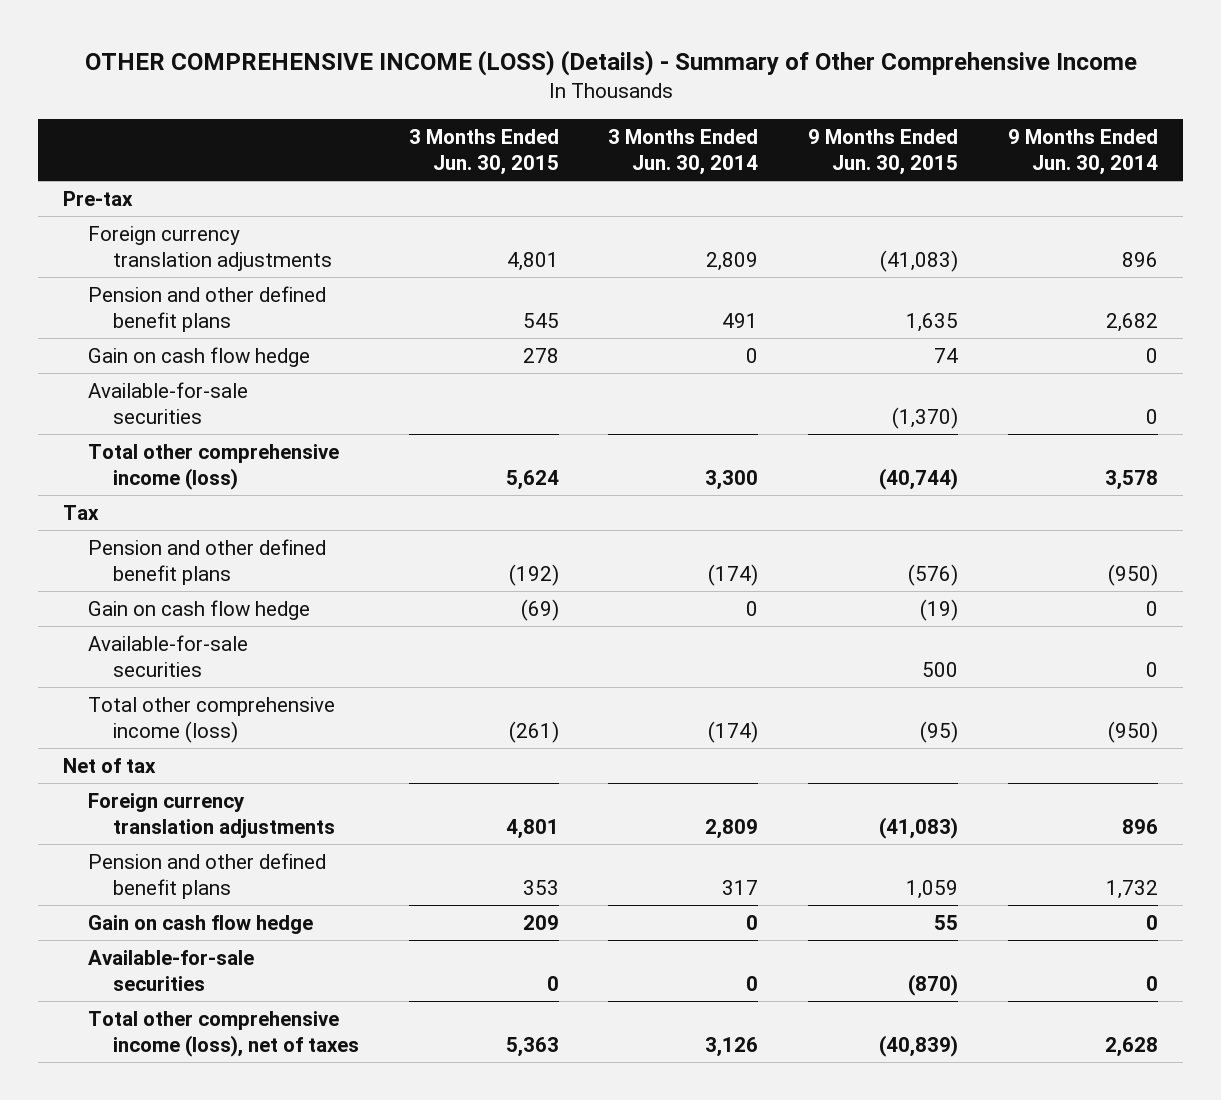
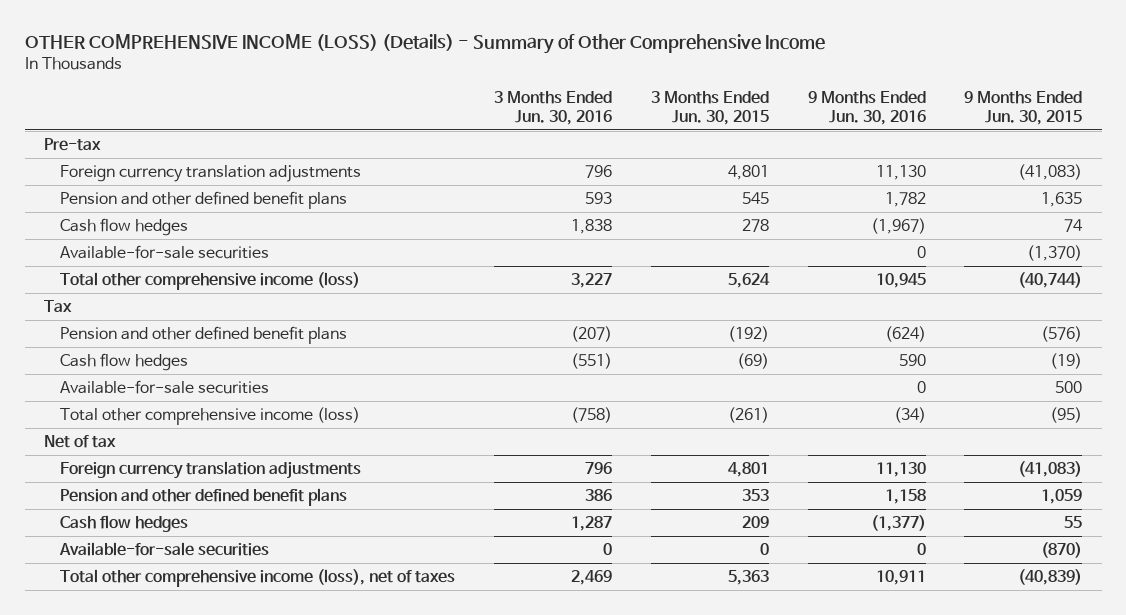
[608,128,759,176] 3 Months Ended Jun. 30, 2014 -> none
[1007,128,1158,176] 9 Months Ended Jun. 30, 2014 -> none
none -> [494,91,613,125] 3 Months Ended Jun. 30, 2016
none -> [807,91,926,125] 9 Months Ended Jun. 30, 2016
[88,346,311,367] Gain on cash flow hedge -> [60,218,189,237] Cash flow hedges
[88,599,311,620] Gain on cash flow hedge -> [60,353,189,372] Cash flow hedges
[88,914,314,934] Gain on cash flow hedge -> [60,515,189,533] Cash flow hedges

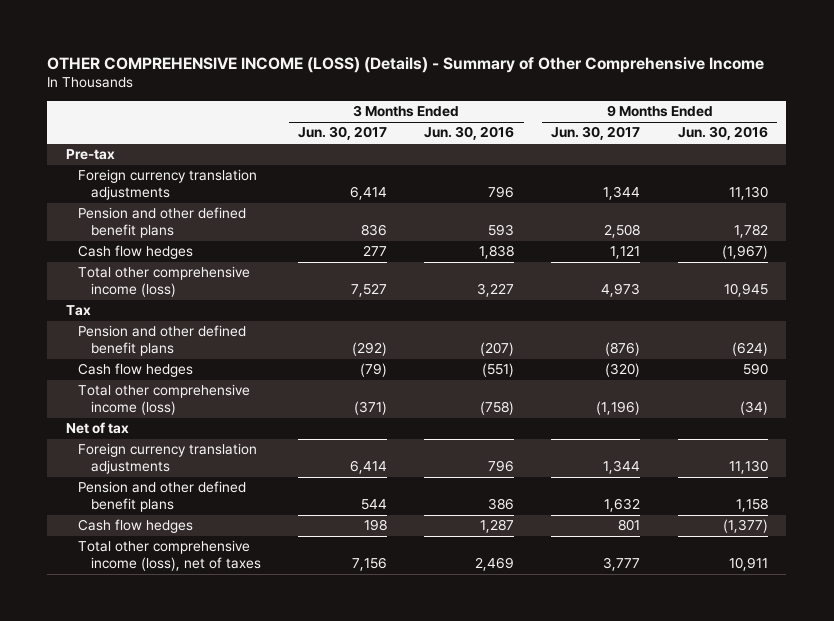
[650,91,769,125] 3 Months Ended Jun. 30, 2015 -> none
[964,91,1083,125] 9 Months Ended Jun. 30, 2015 -> none
none -> [298,126,388,141] Jun. 30, 2017
none -> [551,126,641,141] Jun. 30, 2017
[60,245,270,260] Available-for-sale securities -> none
[60,380,270,395] Available-for-sale securities -> none
[59,542,270,557] Available-for-sale securities -> none

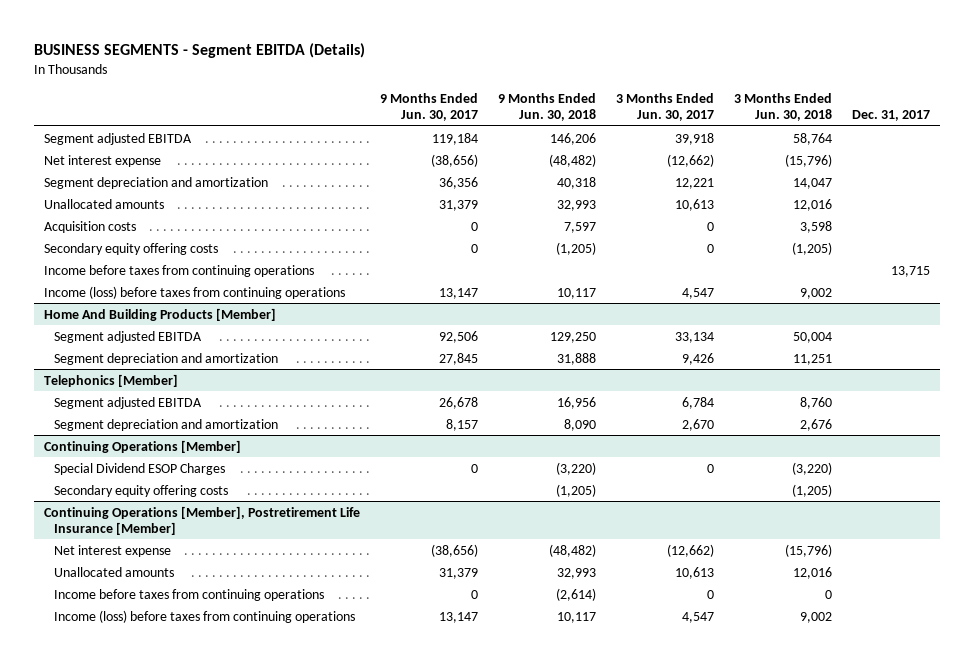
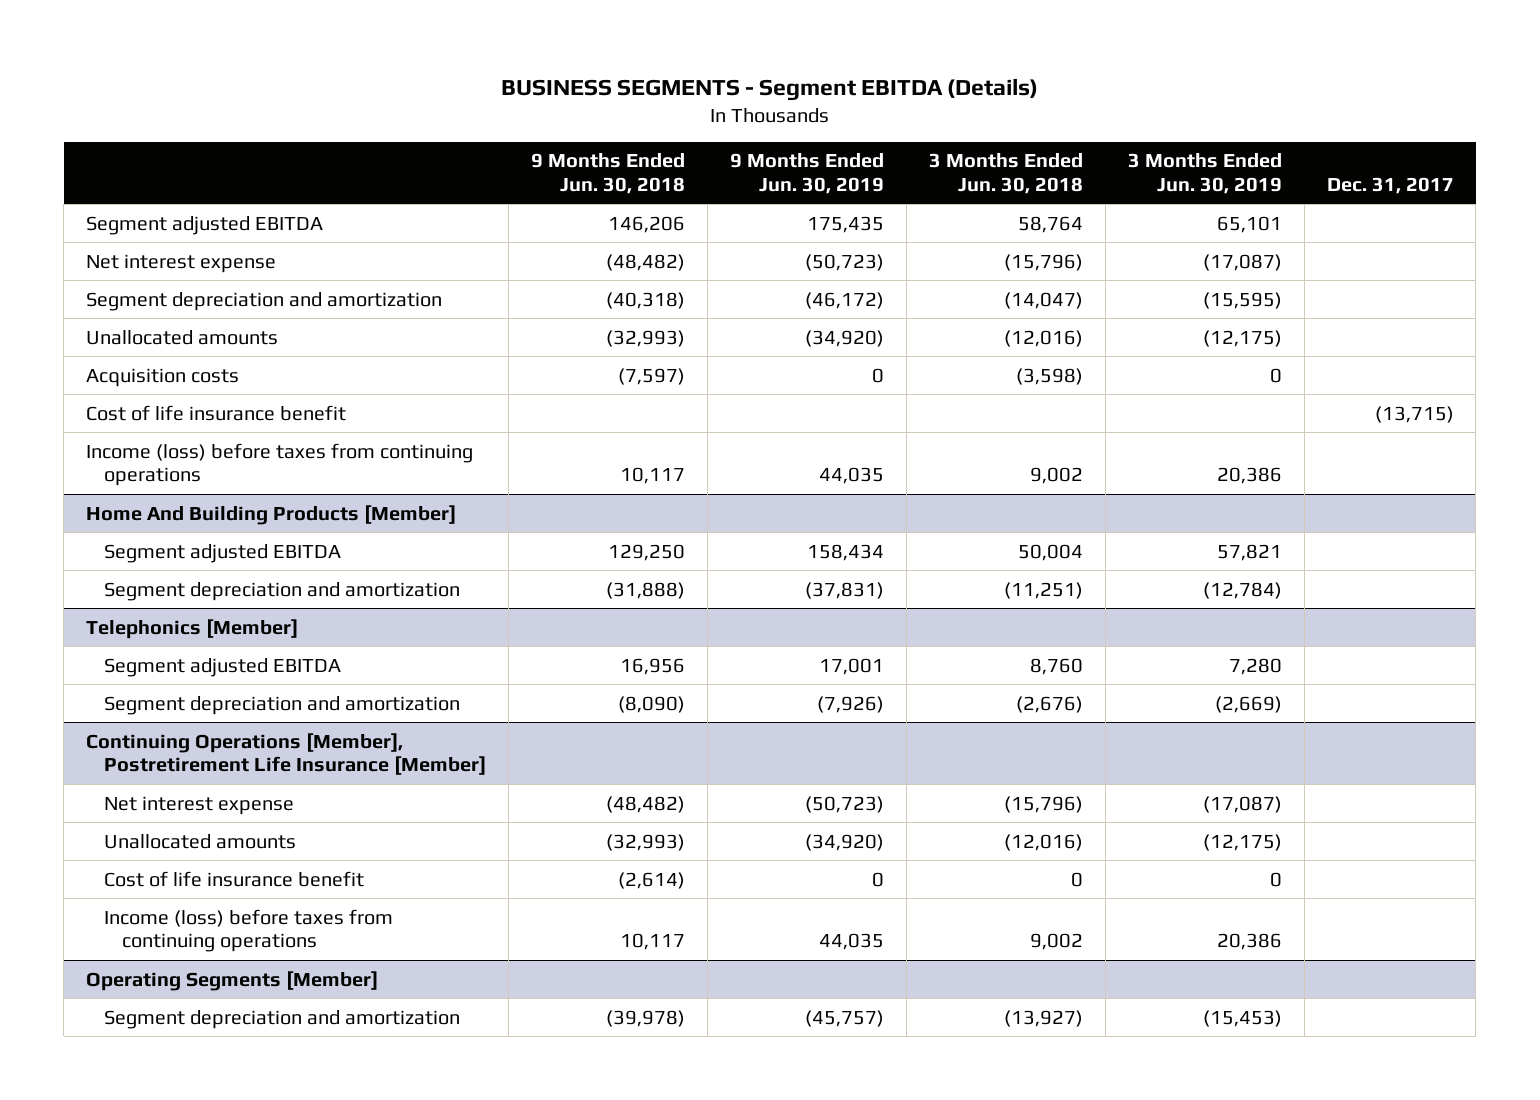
[380,93,479,122] 9 Months Ended Jun. 30, 2017 -> none
[615,93,714,122] 3 Months Ended Jun. 30, 2017 -> none
none -> [729,153,884,194] 9 Months Ended Jun. 30, 2019
none -> [1127,153,1282,194] 3 Months Ended Jun. 30, 2019
[44,242,219,255] Secondary equity offering costs -> none
[44,264,315,277] Income before taxes from continuing operations -> none
[556,176,596,189] 40,318 -> [606,291,686,309] (40,318)
[792,177,832,189] 14,047 -> [1003,291,1083,309] (14,047)
[556,199,596,211] 32,993 -> [606,329,686,347] (32,993)
[792,198,832,211] 12,016 -> [1003,329,1083,347] (12,016)
[563,221,596,233] 7,597 -> [618,367,686,385] (7,597)
[799,220,832,233] 3,598 -> [1015,367,1083,385] (3,598)
none -> [86,404,347,421] Cost of life insurance benefit
[556,352,596,365] 31,888 -> [606,581,686,599] (31,888)
[792,353,832,365] 11,251 -> [1003,581,1083,599] (11,251)
[44,439,242,453] Continuing Operations [Member] -> none
[53,462,225,475] Special Dividend ESOP Charges -> none
[53,484,228,497] Secondary equity offering costs -> none
[563,418,596,431] 8,090 -> [618,695,686,713] (8,090)
[799,418,832,431] 2,676 -> [1015,695,1083,713] (2,676)
[556,567,596,579] 32,993 -> [606,833,686,851] (32,993)
[792,566,832,579] 12,016 -> [1003,833,1083,851] (12,016)
[53,588,324,601] Income before taxes from continuing operations -> [104,870,365,887] Cost of life insurance benefit
none -> [86,970,379,991] Operating Segments [Member]
none -> [104,1009,461,1029] Segment depreciation and amortization

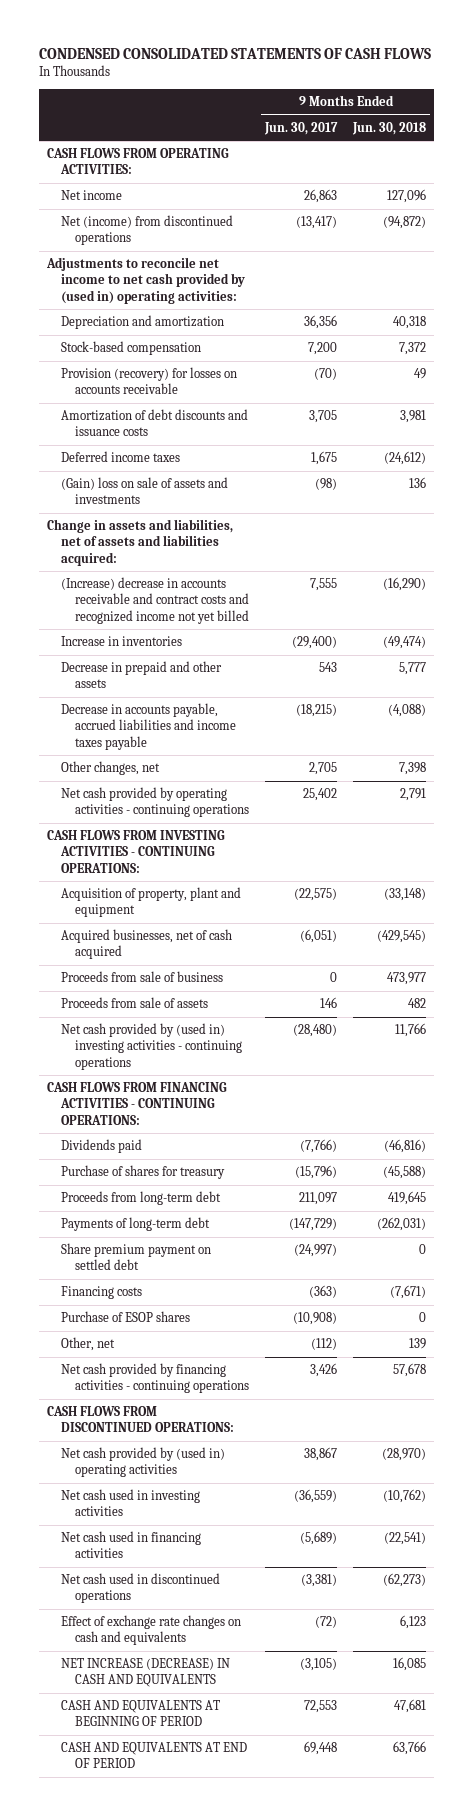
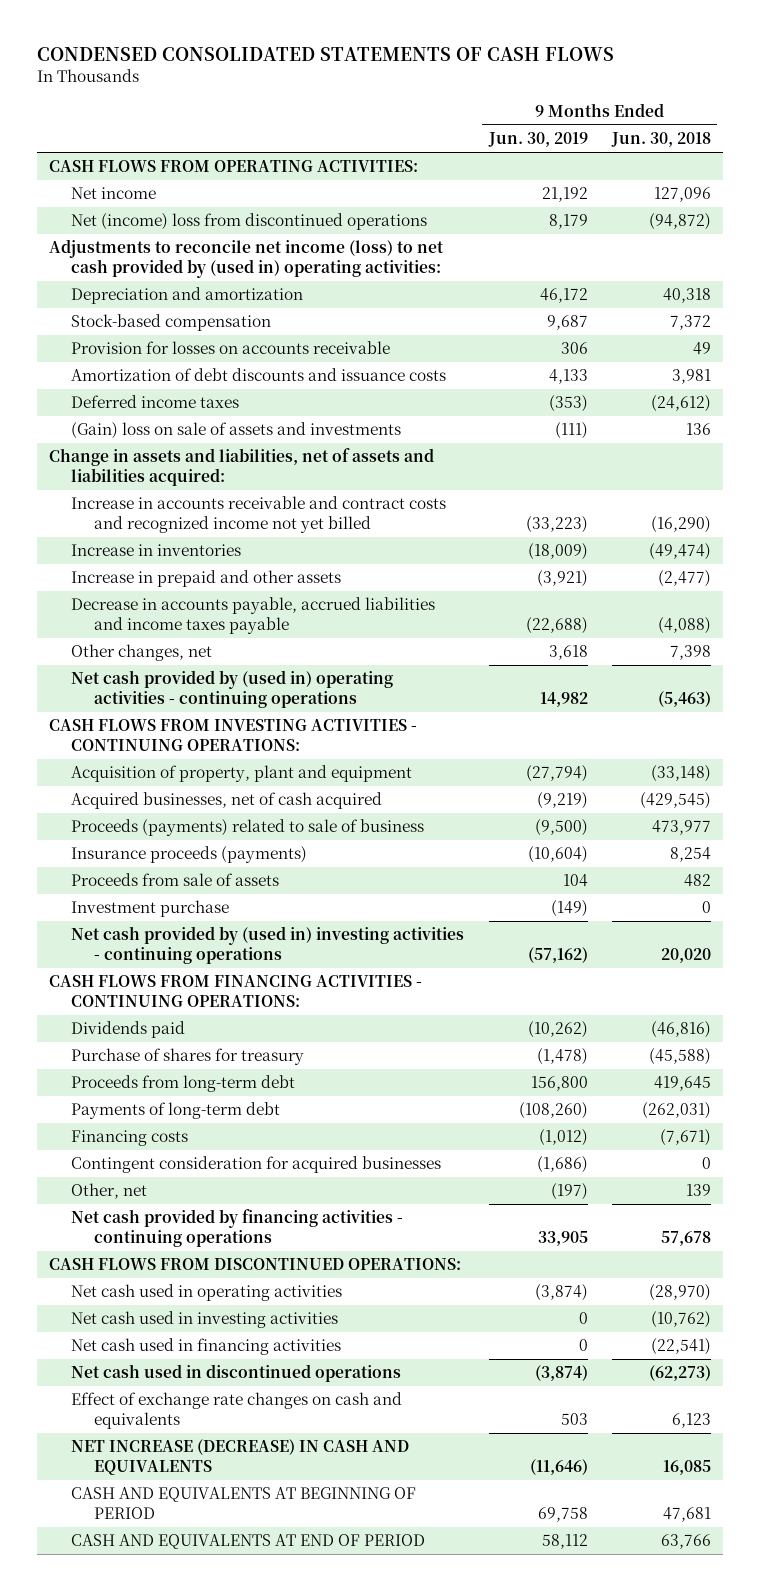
[264,121,339,135] Jun. 30, 2017 -> none
none -> [487,132,588,148] Jun. 30, 2019
[61,215,234,246] Net (income) from discontinued operations -> [71,213,428,231] Net (income) loss from discontinued operations
[45,257,246,304] Adjustments to reconcile net income to net cash provided by (used in) operating activities: -> [49,239,445,278] Adjustments to reconcile net income (loss) to net cash provided by (used in) operating activities:
[61,367,238,395] Provision (recovery) for losses on accounts receivable -> [71,341,391,355] Provision for losses on accounts receivable
[61,577,250,624] (Increase) decrease in accounts receivable and contract costs and recognized income not yet billed -> [71,496,447,533] Increase in accounts receivable and contract costs and recognized income not yet billed
[61,661,223,689] Decrease in prepaid and other assets -> [71,570,342,588] Increase in prepaid and other assets
[399,662,427,676] 5,777 -> [657,570,711,588] (2,477)
[61,787,250,818] Net cash provided by operating activities - continuing operations -> [71,670,394,708] Net cash provided by (used in) operating activities - continuing operations
[400,788,427,802] 2,791 -> [657,690,711,707] (5,463)
[61,971,224,983] Proceeds from sale of business -> [71,819,425,837] Proceeds (payments) related to sale of business
none -> [71,846,308,864] Insurance proceeds (payments)
none -> [71,900,230,918] Investment purchase
[395,1023,427,1038] 11,766 -> [660,947,711,963] 20,020
[61,1243,212,1271] Share premium payment on settled debt -> none
[61,1311,191,1323] Purchase of ESOP shares -> [71,1156,442,1174] Contingent consideration for acquired businesses
[61,1447,226,1478] Net cash provided by (used in) operating activities -> [71,1284,343,1302] Net cash used in operating activities

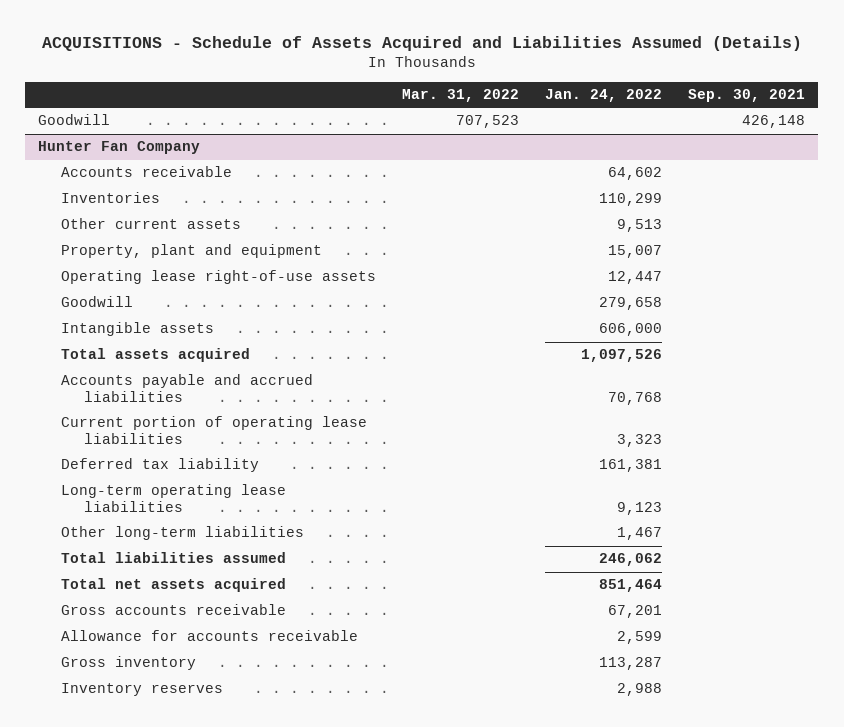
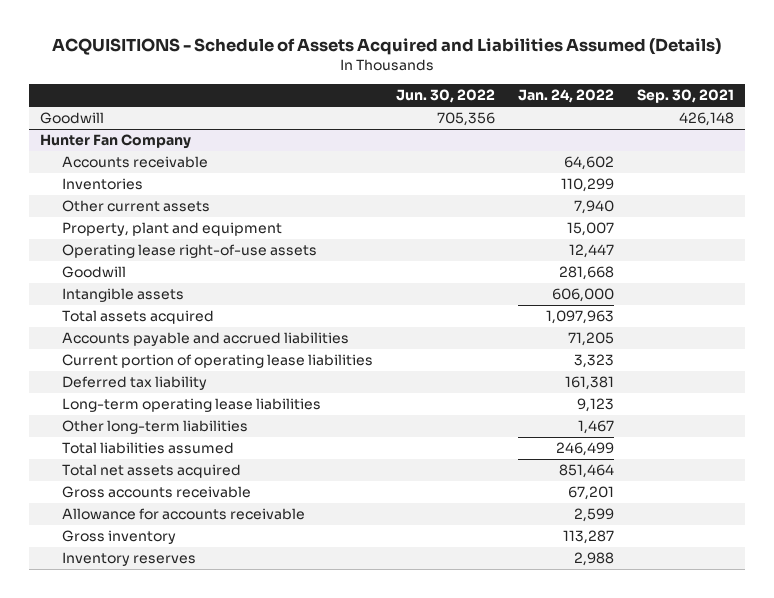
[402,89,520,103] Mar. 31, 2022 -> none
none -> [395,89,495,104] Jun. 30, 2022
[617,219,663,233] 9,513 -> [573,200,614,215] 7,940
[599,297,663,311] 279,658 -> [558,266,614,281] 281,668
[581,349,663,363] 1,097,526 -> [545,310,614,325] 1,097,963
[608,392,663,406] 70,768 -> [567,332,614,347] 71,205
[599,553,663,567] 246,062 -> [555,442,614,457] 246,499

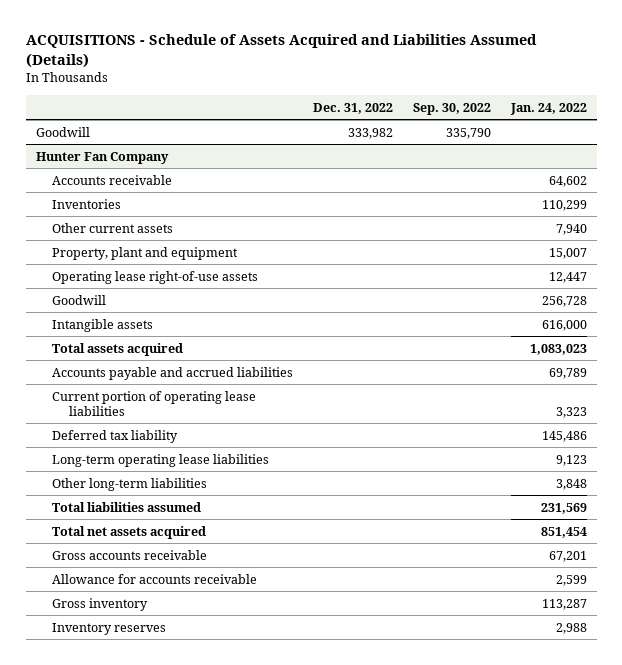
[395,89,495,104] Jun. 30, 2022 -> none
[636,89,734,104] Sep. 30, 2021 -> none
none -> [313,102,394,114] Dec. 31, 2022
none -> [412,102,491,115] Sep. 30, 2022
[558,266,614,281] 281,668 -> [541,295,587,307] 256,728
[551,288,614,303] 606,000 -> [541,319,587,331] 616,000
[545,310,614,325] 1,097,963 -> [529,343,587,355] 1,083,023
[567,332,614,347] 71,205 -> [548,367,587,379] 69,789
[564,376,614,391] 161,381 -> [541,430,587,442] 145,486
[577,420,614,435] 1,467 -> [555,478,587,490] 3,848
[555,442,614,457] 246,499 -> [540,502,587,514] 231,569
[558,464,614,479] 851,464 -> [540,526,587,538] 851,454

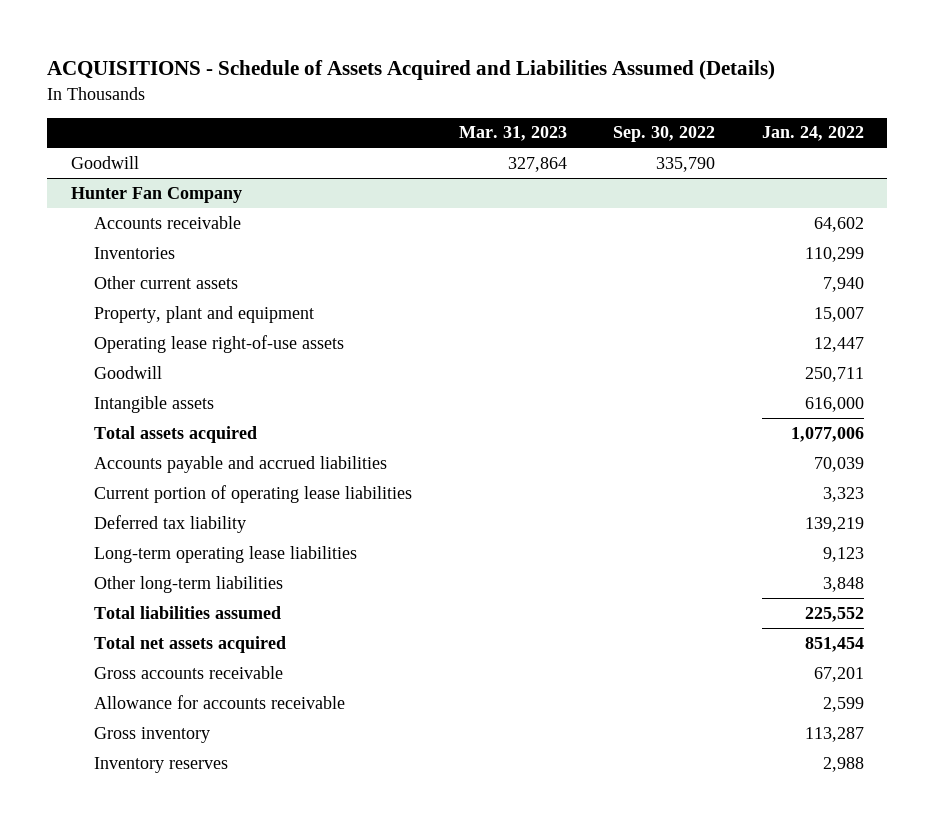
[313,102,394,114] Dec. 31, 2022 -> none
none -> [458,126,567,142] Mar. 31, 2023
[541,295,587,307] 256,728 -> [804,366,864,382] 250,711
[529,343,587,355] 1,083,023 -> [790,426,864,442] 1,077,006
[548,367,587,379] 69,789 -> [813,456,864,472] 70,039
[541,430,587,442] 145,486 -> [804,516,864,532] 139,219
[540,502,587,514] 231,569 -> [804,606,864,622] 225,552

